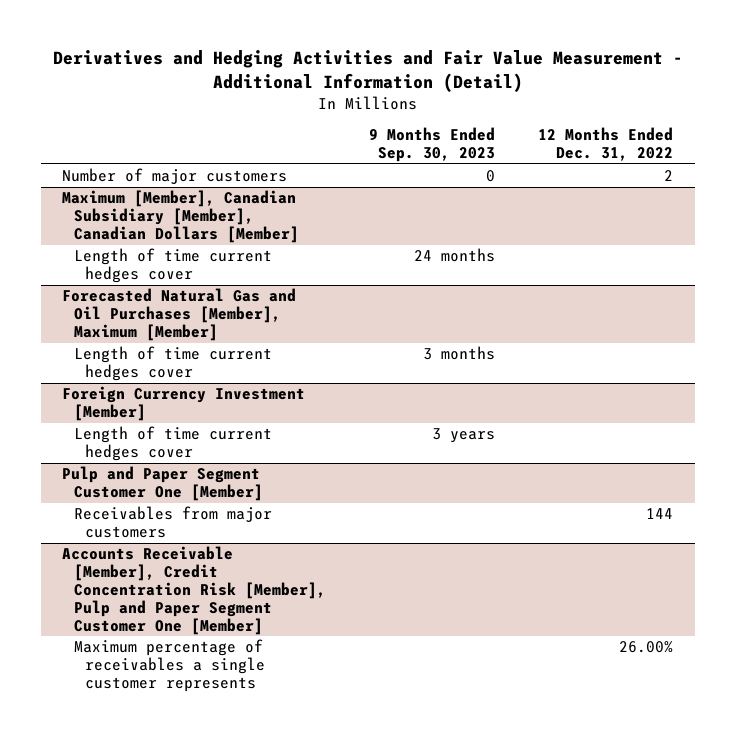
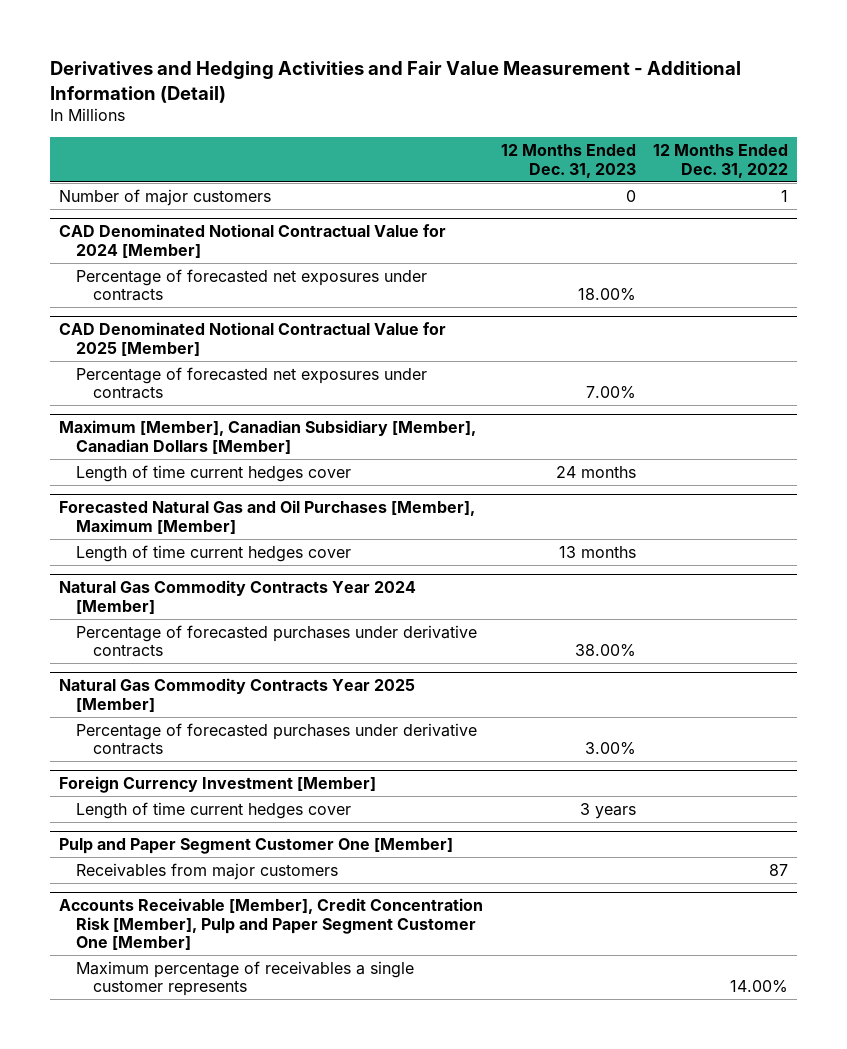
[368,127,495,163] 9 Months Ended Sep. 30, 2023 -> none
none -> [500,144,636,178] 12 Months Ended Dec. 31, 2023
[664,170,674,182] 2 -> [781,189,789,202] 1
none -> [59,224,447,258] CAD Denominated Notional Contractual Value for 2024 [Member]
none -> [76,268,428,302] Percentage of forecasted net exposures under contracts
none -> [59,322,447,356] CAD Denominated Notional Contractual Value for 2025 [Member]
none -> [76,366,428,400] Percentage of forecasted net exposures under contracts
none -> [59,580,417,614] Natural Gas Commodity Contracts Year 2024 [Member]
none -> [76,624,478,658] Percentage of forecasted purchases under derivative contracts
none -> [59,678,416,712] Natural Gas Commodity Contracts Year 2025 [Member]
none -> [76,722,478,756] Percentage of forecasted purchases under derivative contracts
[646,508,674,520] 144 -> [769,863,789,876] 87
[619,641,674,654] 26.00% -> [730,980,789,994] 14.00%

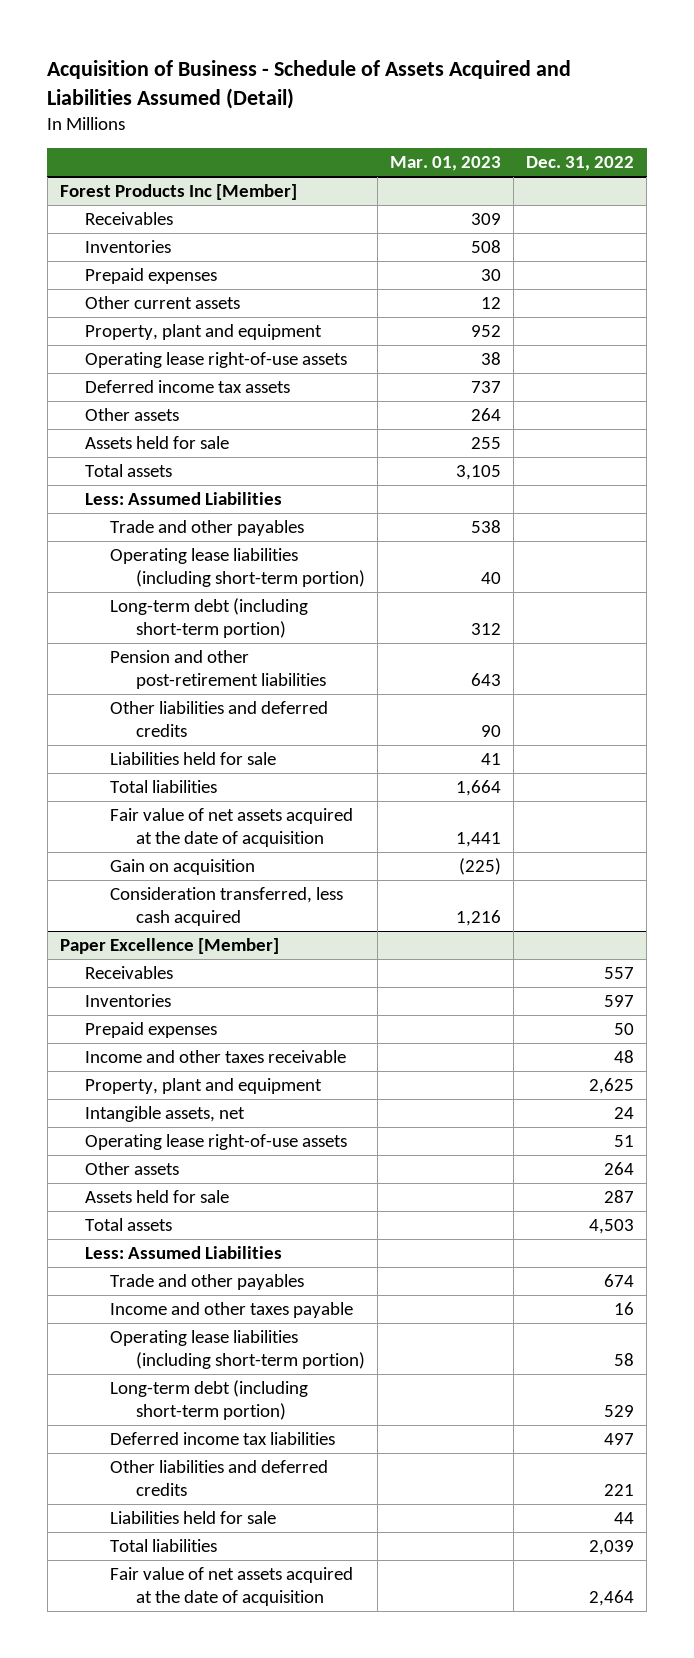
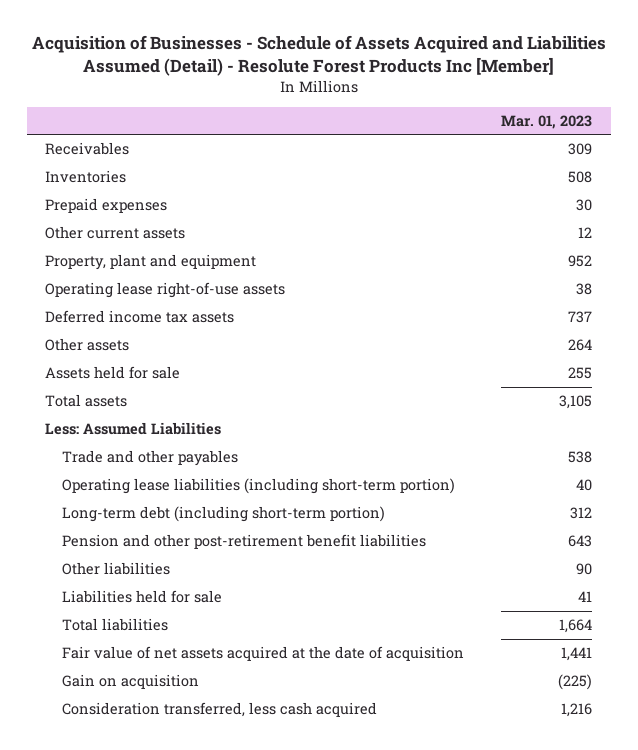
[47,60,572,109] Acquisition of Business - Schedule of Assets Acquired and Liabilities Assumed (Detail) -> [31,35,606,77] Acquisition of Businesses - Schedule of Assets Acquired and Liabilities Assumed (Detail) - Resolute Forest Products Inc [Member]
[525,156,634,172] Dec. 31, 2022 -> none
[59,184,297,201] Forest Products Inc [Member] -> none
[110,650,326,690] Pension and other post-retirement liabilities -> [62,534,427,550] Pension and other post-retirement benefit liabilities
[110,701,329,738] Other liabilities and deferred credits -> [62,562,171,576] Other liabilities
[59,938,279,955] Paper Excellence [Member] -> none
[85,966,174,980] Receivables -> none
[85,994,172,1008] Inventories -> none
[85,1022,218,1039] Prepaid expenses -> none
[85,1050,347,1064] Income and other taxes receivable -> none
[85,1078,323,1095] Property, plant and equipment -> none
[85,1106,246,1123] Intangible assets, net -> none
[85,1134,348,1151] Operating lease right-of-use assets -> none
[85,1162,180,1176] Other assets -> none
[85,1190,230,1204] Assets held for sale -> none
[85,1218,173,1232] Total assets -> none
[85,1246,283,1260] Less: Assumed Liabilities -> none
[110,1274,305,1291] Trade and other payables -> none
[110,1302,354,1319] Income and other taxes payable -> none
[110,1330,365,1370] Operating lease liabilities (including short-term portion) -> none
[110,1380,309,1421] Long-term debt (including short-term portion) -> none
[110,1432,336,1446] Deferred income tax liabilities -> none
[110,1460,329,1497] Other liabilities and deferred credits -> none
[110,1511,277,1525] Liabilities held for sale -> none
[110,1539,218,1553] Total liabilities -> none
[110,1567,354,1607] Fair value of net assets acquired at the date of acquisition -> none

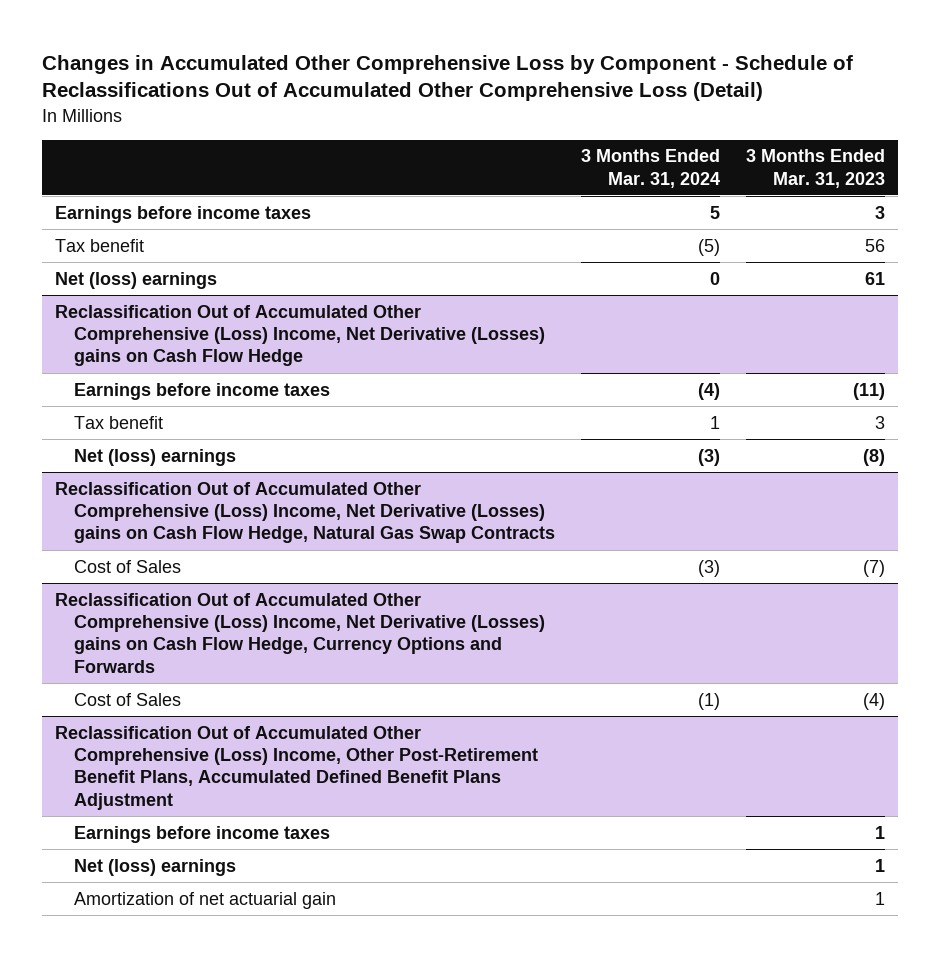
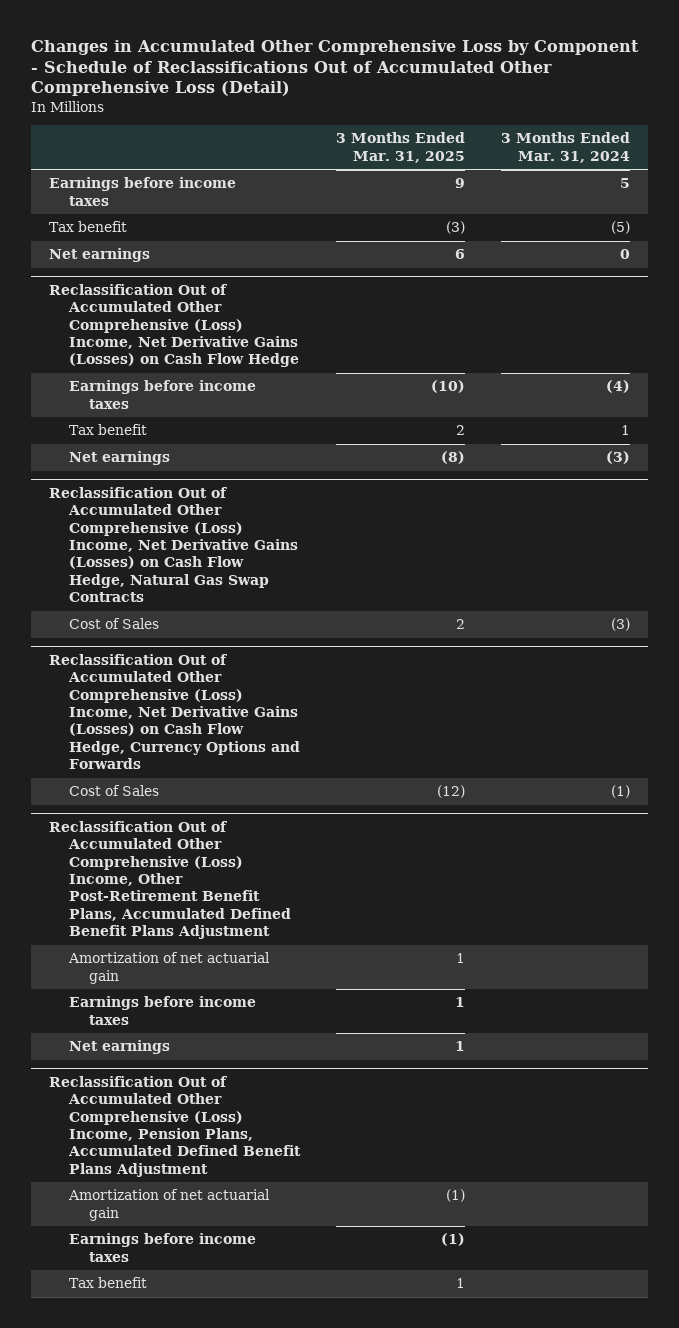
[746,149,886,188] 3 Months Ended Mar. 31, 2023 -> none
none -> [335,132,465,163] 3 Months Ended Mar. 31, 2025
[54,271,217,289] Net (loss) earnings -> [48,248,150,263] Net earnings
[54,304,546,367] Reclassification Out of Accumulated Other Comprehensive (Loss) Income, Net Derivative (Losses) gains on Cash Flow Hedge -> [48,284,300,368] Reclassification Out of Accumulated Other Comprehensive (Loss) Income, Net Derivative Gains (Losses) on Cash Flow Hedge
[74,448,237,466] Net (loss) earnings -> [69,451,171,466] Net earnings
[54,481,556,544] Reclassification Out of Accumulated Other Comprehensive (Loss) Income, Net Derivative (Losses) gains on Cash Flow Hedge, Natural Gas Swap Contracts -> [48,487,299,603] Reclassification Out of Accumulated Other Comprehensive (Loss) Income, Net Derivative Gains (Losses) on Cash Flow Hedge, Natural Gas Swap Contracts
[54,592,546,673] Reclassification Out of Accumulated Other Comprehensive (Loss) Income, Net Derivative (Losses) gains on Cash Flow Hedge, Currency Options and Forwards -> [48,654,301,770] Reclassification Out of Accumulated Other Comprehensive (Loss) Income, Net Derivative Gains (Losses) on Cash Flow Hedge, Currency Options and Forwards
[74,858,237,876] Net (loss) earnings -> none
[74,825,331,843] Earnings before income taxes -> [69,996,257,1025] Earnings before income taxes
none -> [69,1040,171,1055] Net earnings
none -> [48,1076,302,1177] Reclassification Out of Accumulated Other Comprehensive (Loss) Income, Pension Plans, Accumulated Defined Benefit Plans Adjustment
none -> [68,1189,271,1221] Amortization of net actuarial gain
none -> [69,1233,257,1262] Earnings before income taxes
none -> [69,1277,148,1289] Tax benefit

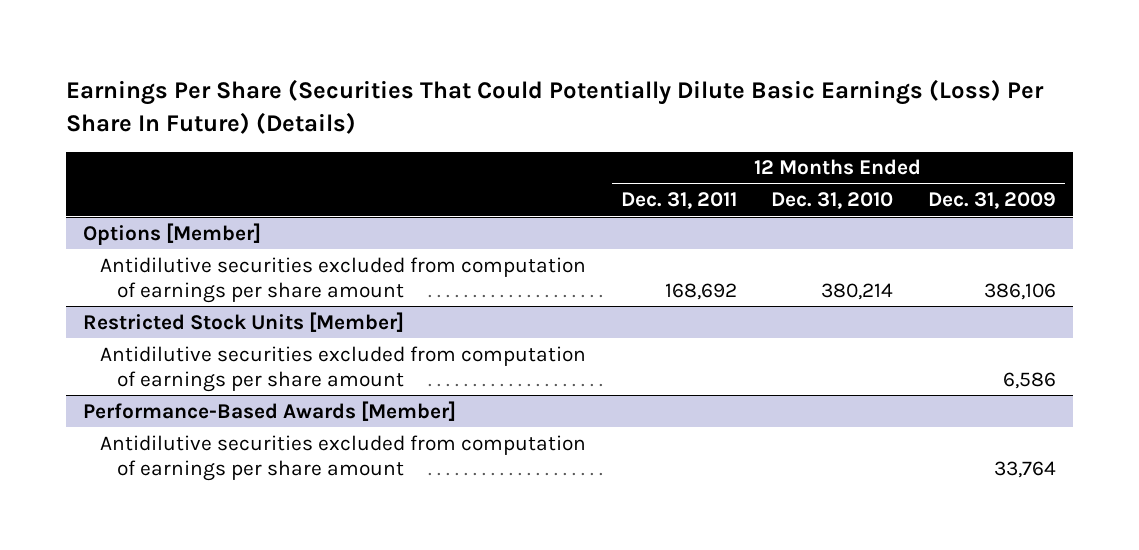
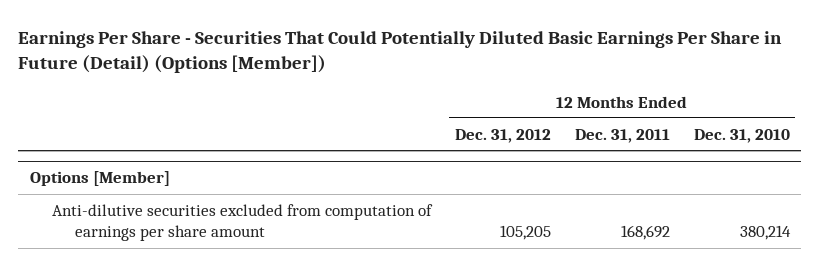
[66,79,1045,134] Earnings Per Share (Securities That Could Potentially Dilute Basic Earnings (Loss) Per Share In Future) (Details) -> [17,30,782,74] Earnings Per Share - Securities That Could Potentially Diluted Basic Earnings Per Share in Future (Detail) (Options [Member])
[927,192,1056,210] Dec. 31, 2009 -> none
none -> [455,128,552,143] Dec. 31, 2012
[83,311,405,332] Restricted Stock Units [Member] -> none
[100,345,587,393] Antidilutive securities excluded from computation of earnings per share amount -> none
[83,400,457,421] Performance-Based Awards [Member] -> none
[100,434,587,482] Antidilutive securities excluded from computation of earnings per share amount -> none
[100,256,587,304] Antidilutive securities excluded from computation of earnings per share amount -> [52,203,434,242] Anti-dilutive securities excluded from computation of earnings per share amount

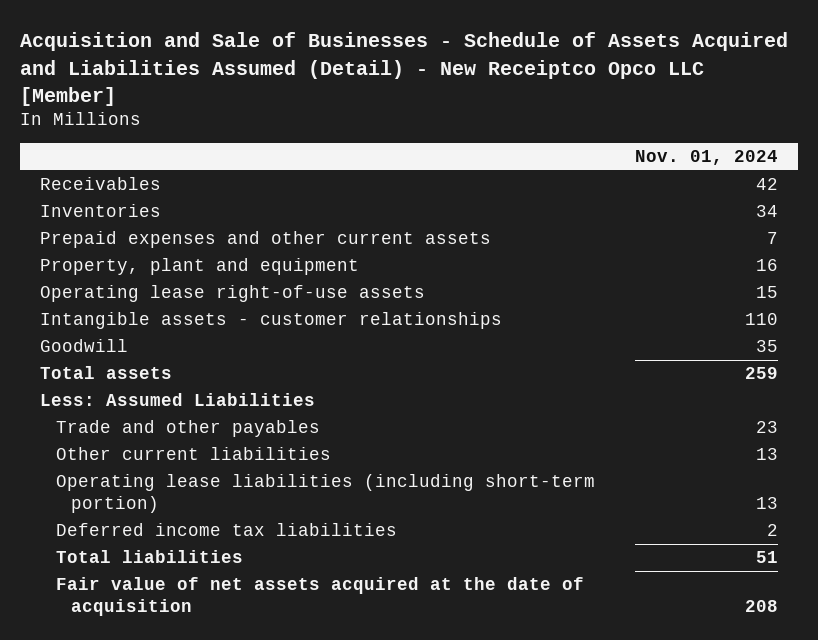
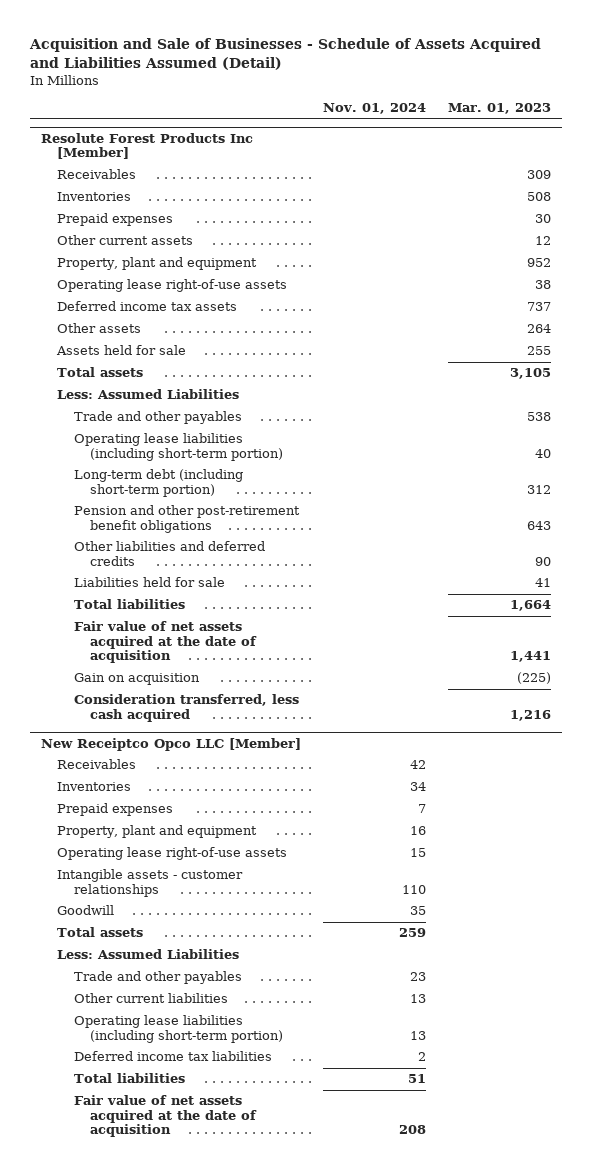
[20,32,789,106] Acquisition and Sale of Businesses - Schedule of Assets Acquired and Liabilities Assumed (Detail) - New Receiptco Opco LLC [Member] -> [28,37,541,71] Acquisition and Sale of Businesses - Schedule of Assets Acquired and Liabilities Assumed (Detail)
none -> [448,103,552,115] Mar. 01, 2023
none -> [40,132,253,160] Resolute Forest Products Inc [Member]
none -> [57,169,137,180] Receivables
none -> [57,192,132,202] Inventories
none -> [57,213,174,227] Prepaid expenses
none -> [57,235,194,246] Other current assets
none -> [57,257,258,271] Property, plant and equipment
none -> [57,279,288,293] Operating lease right-of-use assets
none -> [57,301,238,312] Deferred income tax assets
none -> [57,323,142,334] Other assets
none -> [56,345,187,356] Assets held for sale
none -> [57,367,144,378] Total assets
none -> [57,389,240,400] Less: Assumed Liabilities
none -> [73,411,242,425] Trade and other payables
none -> [73,433,283,461] Operating lease liabilities (including short-term portion)
none -> [73,469,243,497] Long-term debt (including short-term portion)
none -> [73,505,300,533] Pension and other post-retirement benefit obligations
none -> [73,541,265,566] Other liabilities and deferred credits
none -> [73,577,225,588] Liabilities held for sale
none -> [73,599,185,610] Total liabilities
none -> [73,621,257,664] Fair value of net assets acquired at the date of acquisition
none -> [73,673,200,686] Gain on acquisition
none -> [73,694,299,722] Consideration transferred, less cash acquired
none -> [40,737,301,751] New Receiptco Opco LLC [Member]
[40,231,492,249] Prepaid expenses and other current assets -> [57,803,174,817] Prepaid expenses

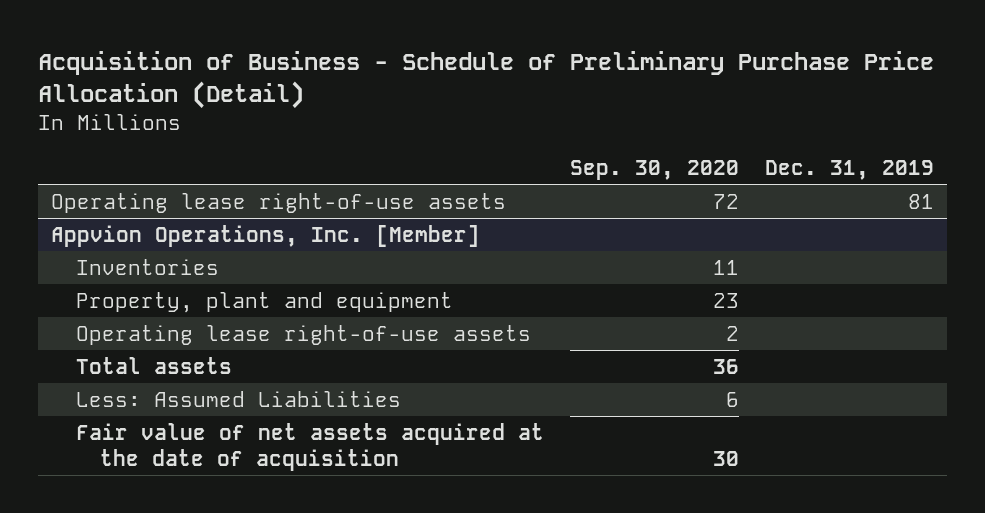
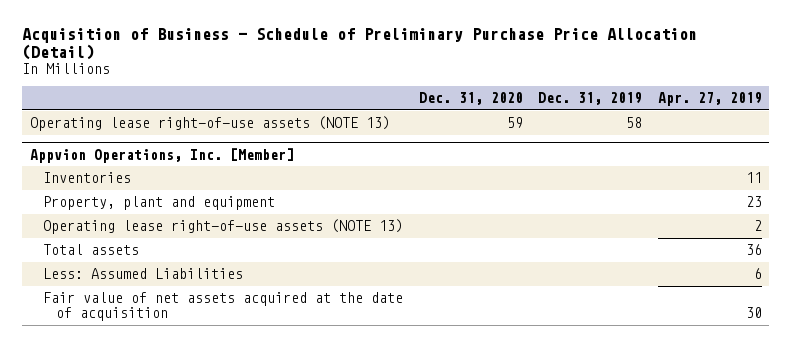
[569,159,739,180] Sep. 30, 2020 -> none
none -> [418,92,523,106] Dec. 31, 2020
none -> [657,92,762,107] Apr. 27, 2019
[50,192,506,213] Operating lease right-of-use assets -> [29,116,390,132] Operating lease right-of-use assets (NOTE 13)
[908,193,935,209] 81 -> [626,117,643,129] 58
[75,324,531,345] Operating lease right-of-use assets -> [43,219,404,235] Operating lease right-of-use assets (NOTE 13)

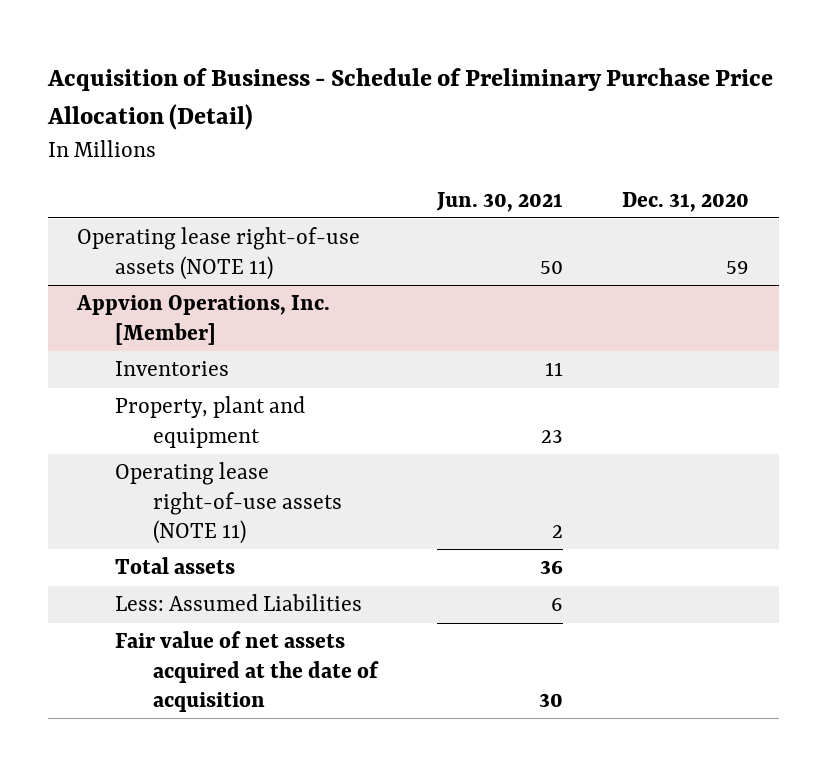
[538,92,643,106] Dec. 31, 2019 -> none
[657,92,762,107] Apr. 27, 2019 -> none
none -> [436,191,564,212] Jun. 30, 2021
[29,116,390,132] Operating lease right-of-use assets (NOTE 13) -> [77,227,361,280] Operating lease right-of-use assets (NOTE 11)
[43,219,404,235] Operating lease right-of-use assets (NOTE 13) -> [115,462,343,544] Operating lease right-of-use assets (NOTE 11)

